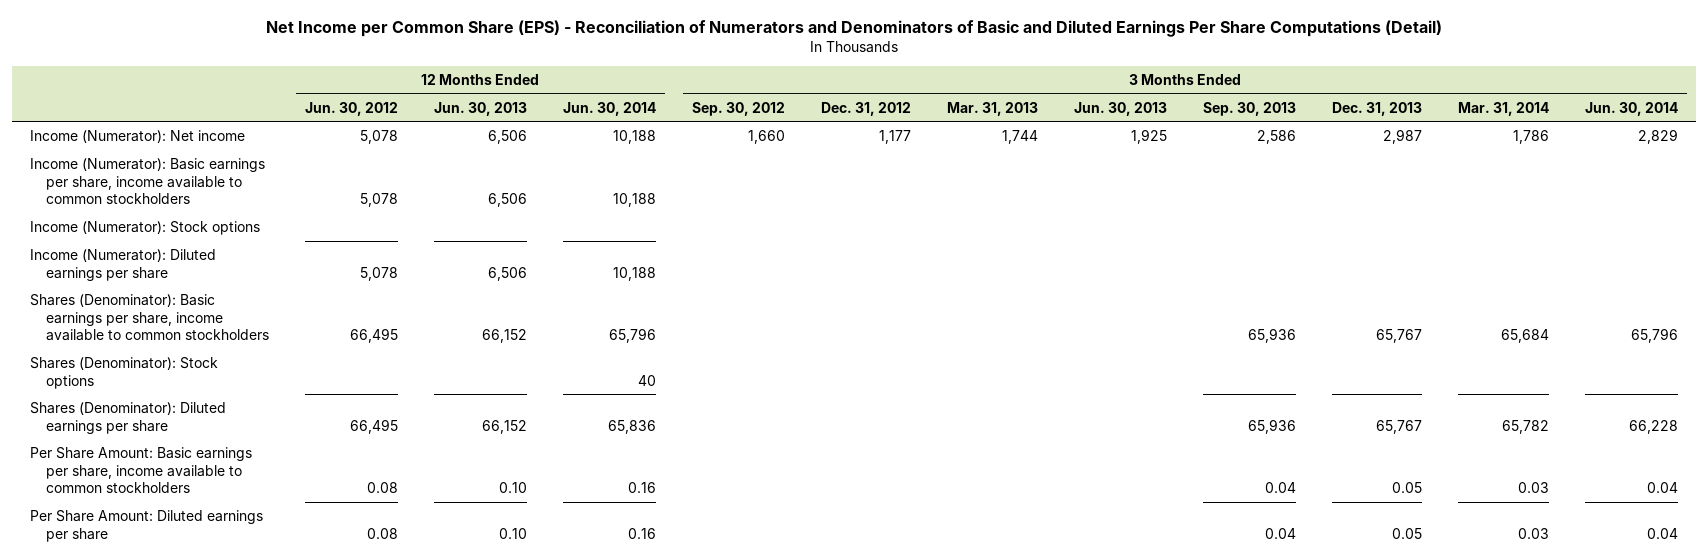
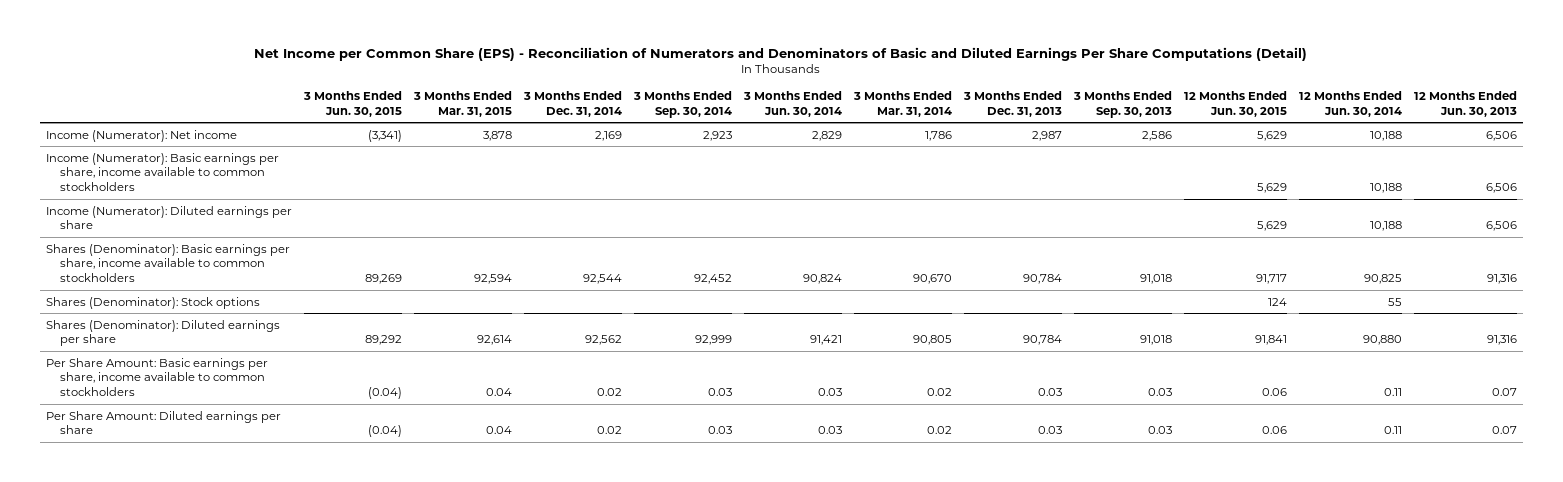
[304,101,398,116] Jun. 30, 2012 -> none
[691,101,785,116] Sep. 30, 2012 -> none
[820,101,911,116] Dec. 31, 2012 -> none
[946,101,1038,116] Mar. 31, 2013 -> none
[1073,101,1167,116] Jun. 30, 2013 -> none
none -> [302,91,402,117] 3 Months Ended Jun. 30, 2015
none -> [412,91,512,117] 3 Months Ended Mar. 31, 2015
none -> [522,91,622,117] 3 Months Ended Dec. 31, 2014
none -> [632,91,732,118] 3 Months Ended Sep. 30, 2014
none -> [1183,91,1287,117] 12 Months Ended Jun. 30, 2015
[29,220,260,235] Income (Numerator): Stock options -> none
[481,329,527,344] 66,152 -> [1487,274,1518,285] 91,316
[608,328,656,344] 65,796 -> [1364,274,1403,285] 90,825
[1247,328,1296,344] 65,936 -> [1139,274,1172,285] 91,018
[1375,329,1422,344] 65,767 -> [1022,274,1062,285] 90,784
[1500,329,1549,344] 65,684 -> [912,274,952,285] 90,670
[1630,328,1678,344] 65,796 -> [802,274,842,285] 90,824
[637,374,656,386] 40 -> [1388,297,1403,306] 55
[481,419,527,434] 66,152 -> [1487,335,1518,346] 91,316
[607,419,656,434] 65,836 -> [1363,335,1403,346] 90,880
[1247,418,1296,434] 65,936 -> [1139,335,1172,346] 91,018
[1375,419,1422,434] 65,767 -> [1022,335,1062,346] 90,784
[1501,419,1549,434] 65,782 -> [912,335,952,346] 90,805
[1628,419,1678,434] 66,228 -> [809,335,842,346] 91,421
[498,482,527,494] 0.10 -> [1492,388,1518,397] 0.07
[627,482,656,494] 0.16 -> [1384,388,1403,397] 0.11
[1264,482,1296,494] 0.04 -> [1147,388,1172,397] 0.03
[1391,482,1422,494] 0.05 -> [1037,388,1062,397] 0.03
[1517,482,1549,494] 0.03 -> [926,388,952,397] 0.02
[1646,482,1678,494] 0.04 -> [817,388,842,397] 0.03
[498,527,527,539] 0.10 -> [1492,426,1518,435] 0.07
[627,527,656,539] 0.16 -> [1384,426,1403,435] 0.11
[1264,527,1296,539] 0.04 -> [1147,426,1172,435] 0.03
[1391,527,1422,539] 0.05 -> [1037,426,1062,435] 0.03
[1517,527,1549,539] 0.03 -> [926,426,952,435] 0.02
[1646,527,1678,539] 0.04 -> [817,426,842,435] 0.03

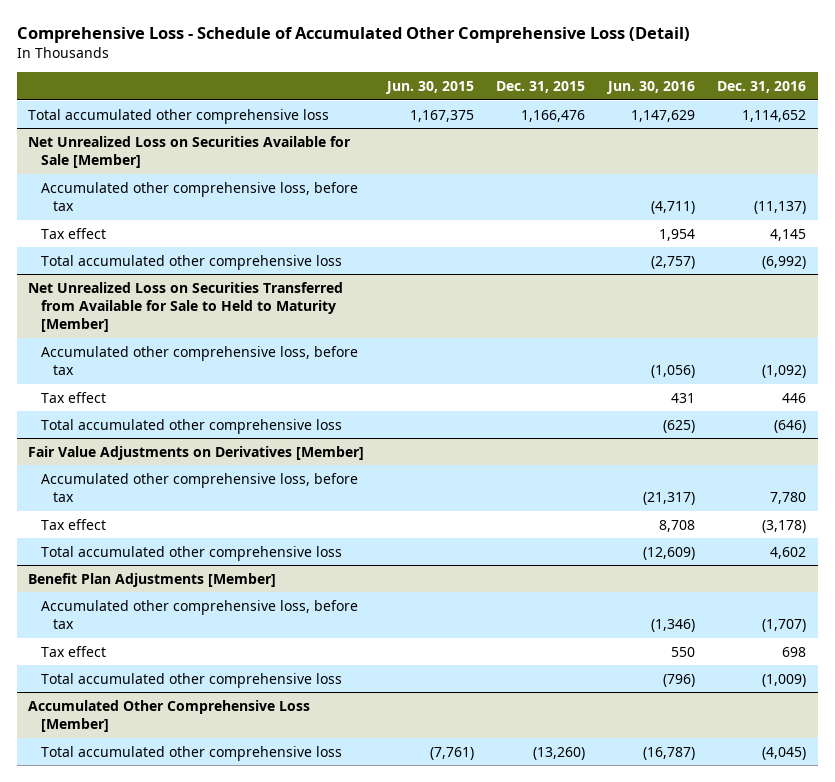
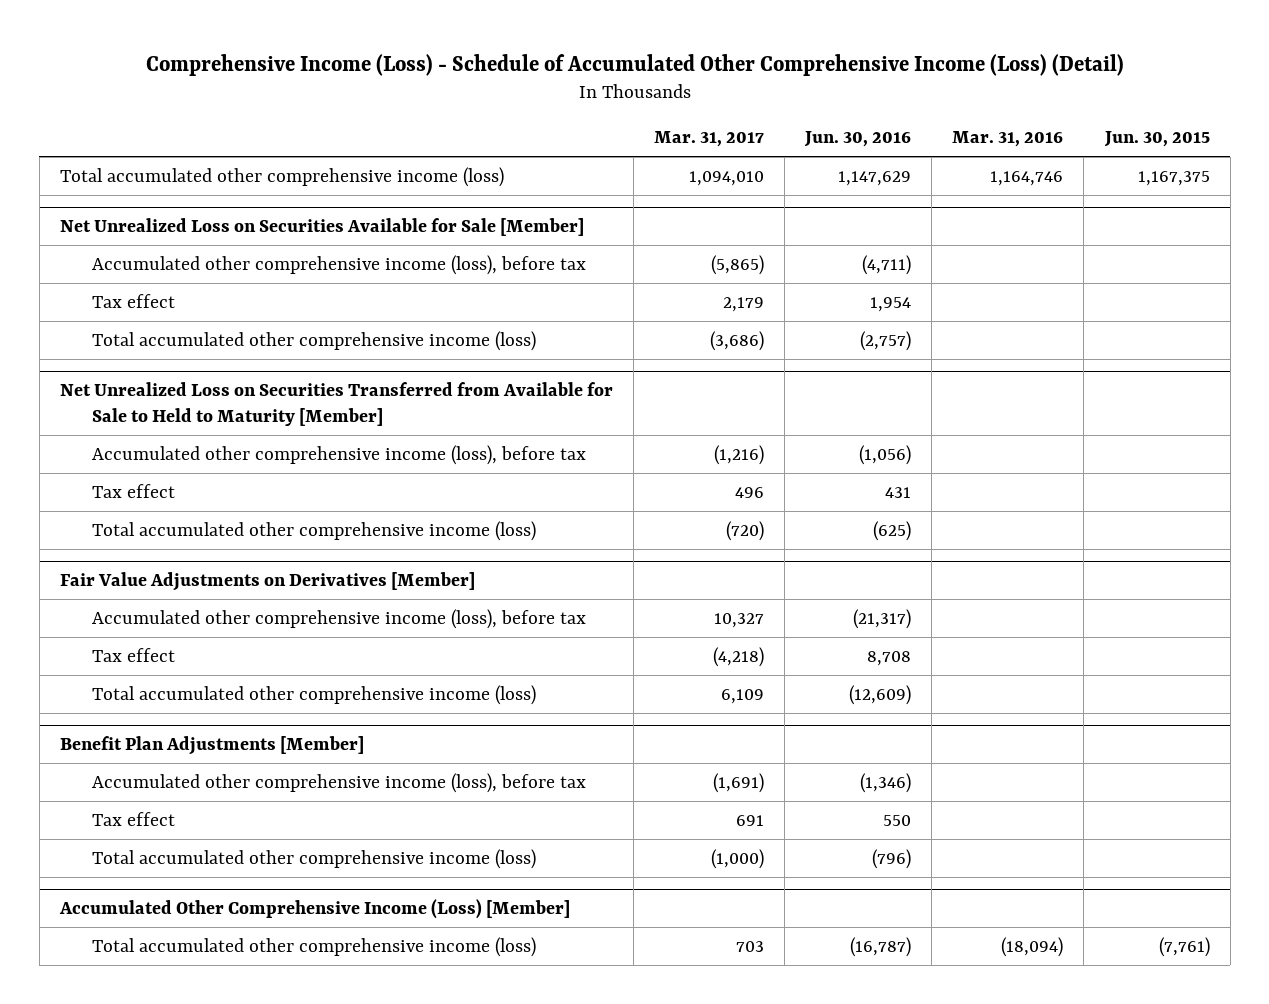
[16,26,690,43] Comprehensive Loss - Schedule of Accumulated Other Comprehensive Loss (Detail) -> [145,53,1124,76] Comprehensive Income (Loss) - Schedule of Accumulated Other Comprehensive Income (Loss) (Detail)
[496,80,586,93] Dec. 31, 2015 -> none
[717,80,807,93] Dec. 31, 2016 -> none
none -> [653,131,764,148] Mar. 31, 2017
none -> [952,131,1064,148] Mar. 31, 2016
[28,108,330,124] Total accumulated other comprehensive loss -> [59,166,504,187] Total accumulated other comprehensive income (loss)
[40,181,358,211] Accumulated other comprehensive loss, before tax -> [91,254,586,275] Accumulated other comprehensive income (loss), before tax
[40,254,342,270] Total accumulated other comprehensive loss -> [91,330,536,351] Total accumulated other comprehensive income (loss)
[40,345,358,375] Accumulated other comprehensive loss, before tax -> [91,444,586,465] Accumulated other comprehensive income (loss), before tax
[40,418,342,434] Total accumulated other comprehensive loss -> [91,520,536,541] Total accumulated other comprehensive income (loss)
[40,472,358,502] Accumulated other comprehensive loss, before tax -> [91,608,586,629] Accumulated other comprehensive income (loss), before tax
[40,545,342,561] Total accumulated other comprehensive loss -> [91,684,536,705] Total accumulated other comprehensive income (loss)
[40,599,358,629] Accumulated other comprehensive loss, before tax -> [91,772,586,793] Accumulated other comprehensive income (loss), before tax
[40,672,342,688] Total accumulated other comprehensive loss -> [91,848,536,869] Total accumulated other comprehensive income (loss)
[28,699,311,732] Accumulated Other Comprehensive Loss [Member] -> [58,899,570,920] Accumulated Other Comprehensive Income (Loss) [Member]
[40,745,342,761] Total accumulated other comprehensive loss -> [91,936,536,957] Total accumulated other comprehensive income (loss)

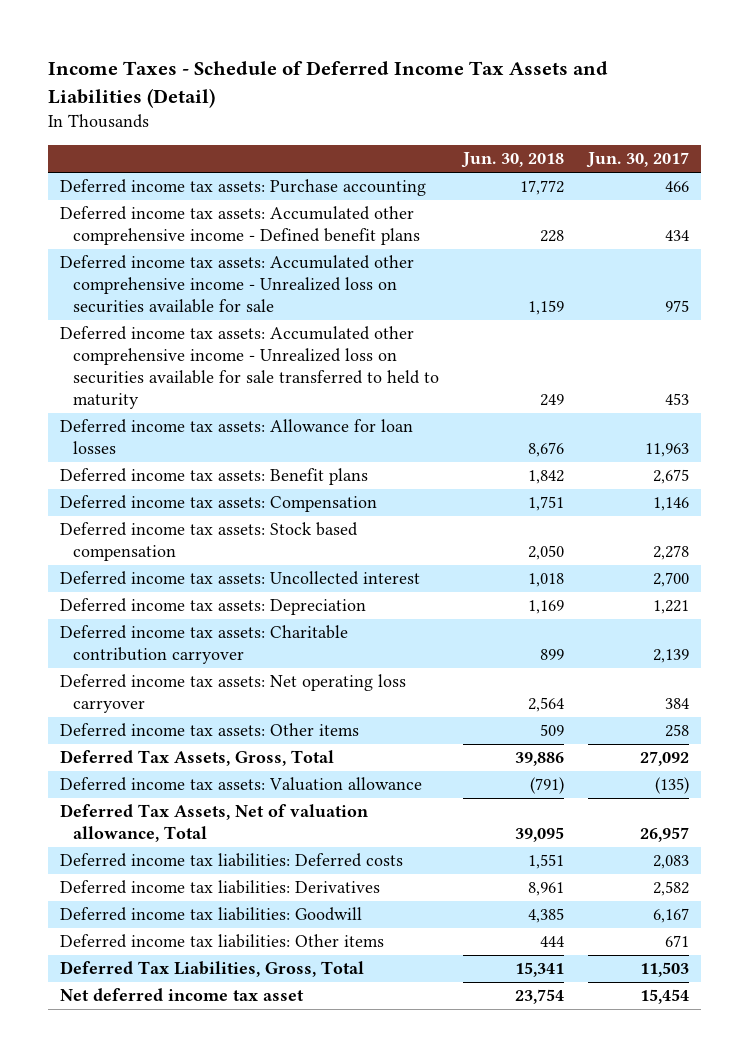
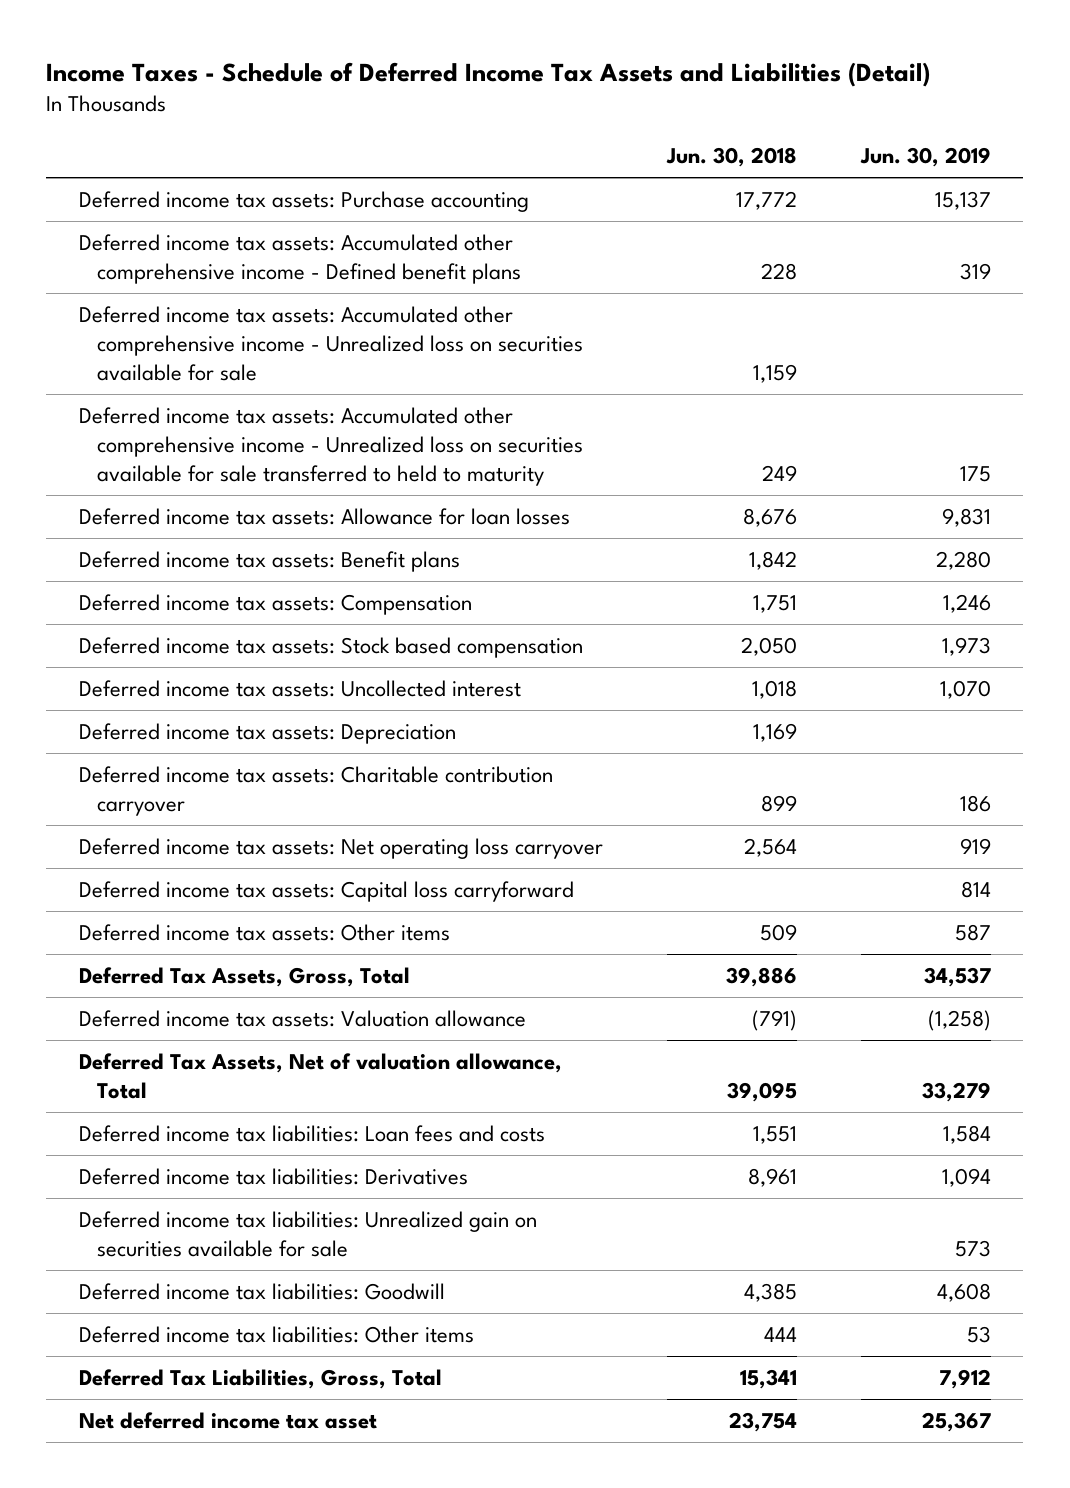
[585,152,689,169] Jun. 30, 2017 -> none
none -> [860,146,992,167] Jun. 30, 2019
none -> [78,881,574,903] Deferred income tax assets: Capital loss carryforward
[59,853,403,868] Deferred income tax liabilities: Deferred costs -> [78,1125,545,1143] Deferred income tax liabilities: Loan fees and costs
none -> [78,1211,537,1257] Deferred income tax liabilities: Unrealized gain on securities available for sale

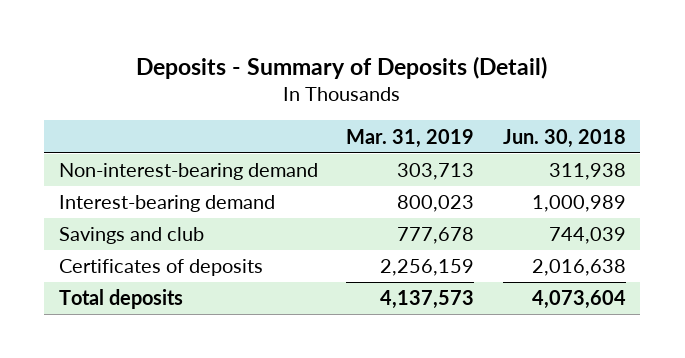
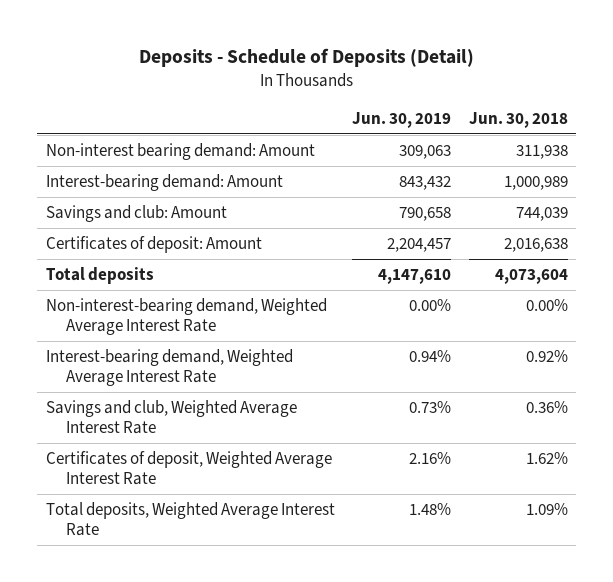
[136,55,548,79] Deposits - Summary of Deposits (Detail) -> [138,48,474,68] Deposits - Schedule of Deposits (Detail)
[346,128,475,148] Mar. 31, 2019 -> none
none -> [352,111,452,128] Jun. 30, 2019
[58,163,318,181] Non-interest-bearing demand -> [45,142,315,160] Non-interest bearing demand: Amount
[58,195,275,213] Interest-bearing demand -> [45,173,283,191] Interest-bearing demand: Amount
[58,227,204,245] Savings and club -> [45,204,227,222] Savings and club: Amount
[58,259,263,277] Certificates of deposits -> [45,235,262,253] Certificates of deposit: Amount
none -> [45,297,327,336] Non-interest-bearing demand, Weighted Average Interest Rate
none -> [45,348,293,387] Interest-bearing demand, Weighted Average Interest Rate
none -> [45,399,297,435] Savings and club, Weighted Average Interest Rate
none -> [45,450,332,486] Certificates of deposit, Weighted Average Interest Rate
none -> [45,501,335,537] Total deposits, Weighted Average Interest Rate

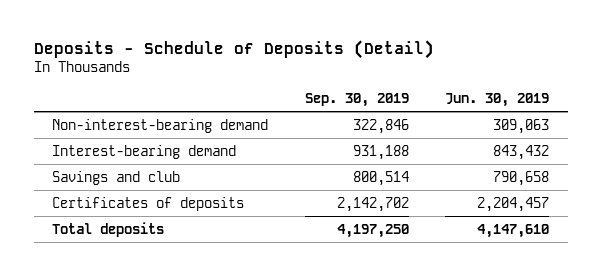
[468,111,568,128] Jun. 30, 2018 -> none
none -> [304,93,409,108] Sep. 30, 2019
[45,142,315,160] Non-interest bearing demand: Amount -> [51,118,268,133] Non-interest-bearing demand
[45,173,283,191] Interest-bearing demand: Amount -> [51,144,236,159] Interest-bearing demand
[45,204,227,222] Savings and club: Amount -> [51,170,180,185] Savings and club
[45,235,262,253] Certificates of deposit: Amount -> [51,196,244,211] Certificates of deposits
[45,297,327,336] Non-interest-bearing demand, Weighted Average Interest Rate -> none
[45,348,293,387] Interest-bearing demand, Weighted Average Interest Rate -> none
[45,399,297,435] Savings and club, Weighted Average Interest Rate -> none
[45,450,332,486] Certificates of deposit, Weighted Average Interest Rate -> none
[45,501,335,537] Total deposits, Weighted Average Interest Rate -> none

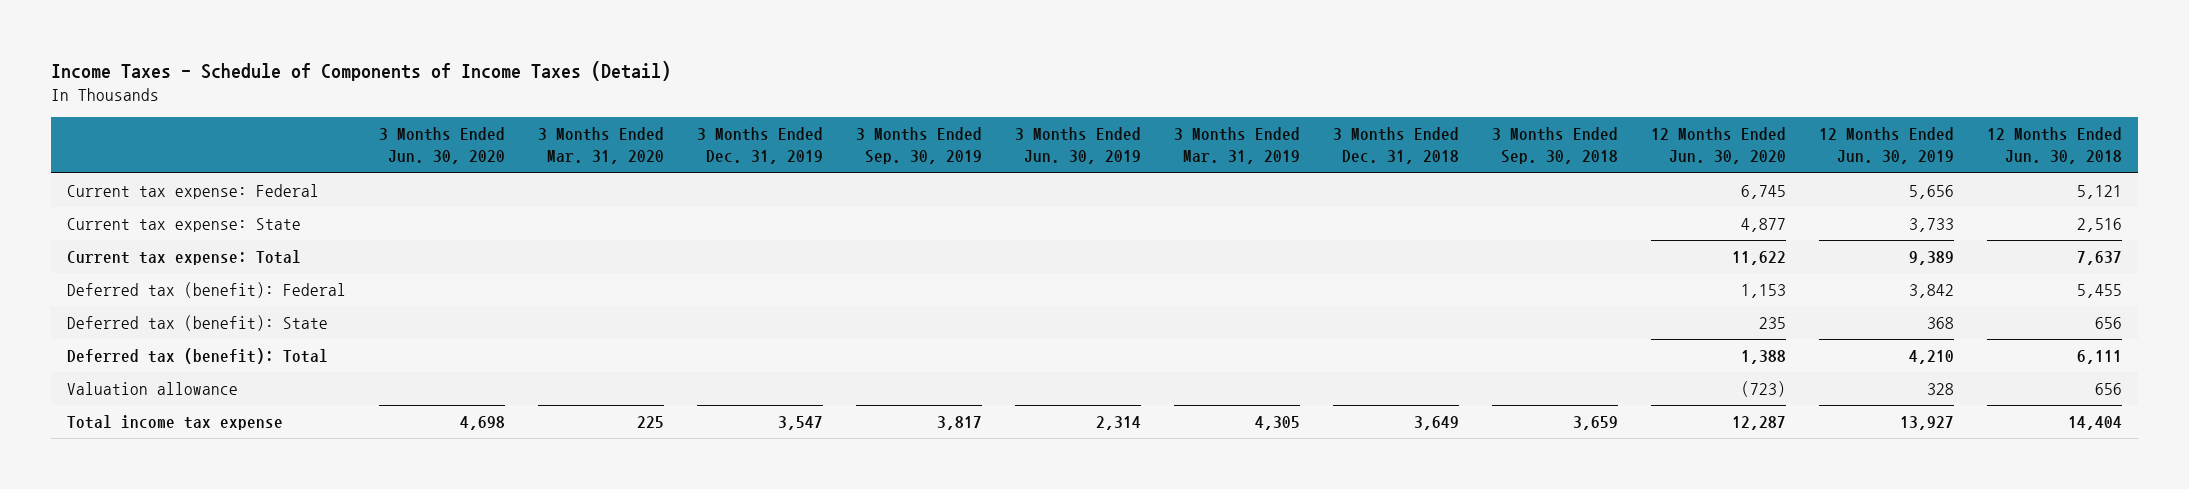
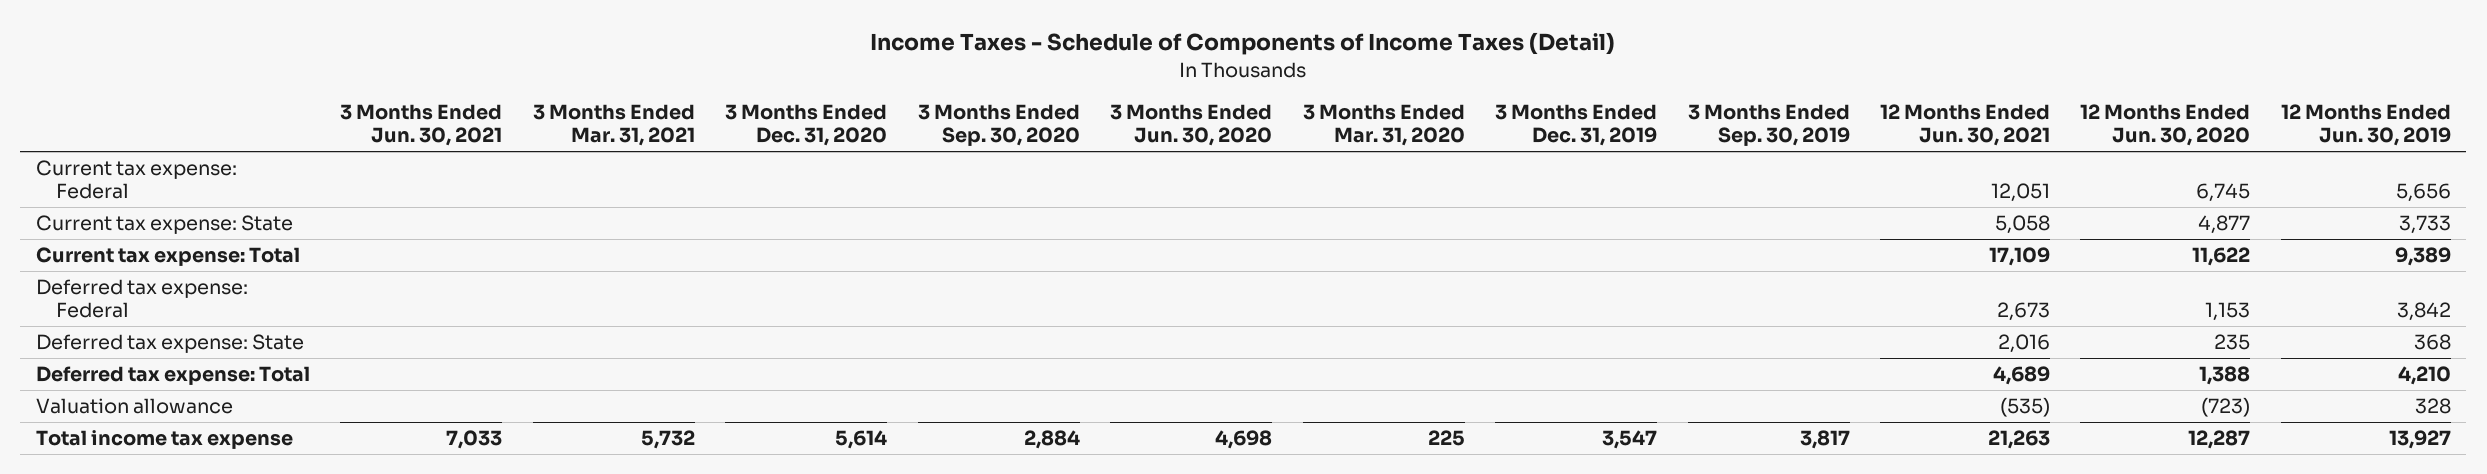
[1015,127,1142,165] 3 Months Ended Jun. 30, 2019 -> none
[1174,127,1301,165] 3 Months Ended Mar. 31, 2019 -> none
[1332,127,1459,165] 3 Months Ended Dec. 31, 2018 -> none
[1491,127,1618,165] 3 Months Ended Sep. 30, 2018 -> none
[1986,127,2122,165] 12 Months Ended Jun. 30, 2018 -> none
none -> [340,103,503,147] 3 Months Ended Jun. 30, 2021
none -> [532,103,695,147] 3 Months Ended Mar. 31, 2021
none -> [725,103,888,147] 3 Months Ended Dec. 31, 2020
none -> [917,103,1080,147] 3 Months Ended Sep. 30, 2020
none -> [1880,103,2051,147] 12 Months Ended Jun. 30, 2021
[67,282,347,299] Deferred tax (benefit): Federal -> [35,279,248,319] Deferred tax expense: Federal
[67,315,329,332] Deferred tax (benefit): State -> [35,334,304,354] Deferred tax expense: State
[67,348,329,365] Deferred tax (benefit): Total -> [35,366,310,386] Deferred tax expense: Total

